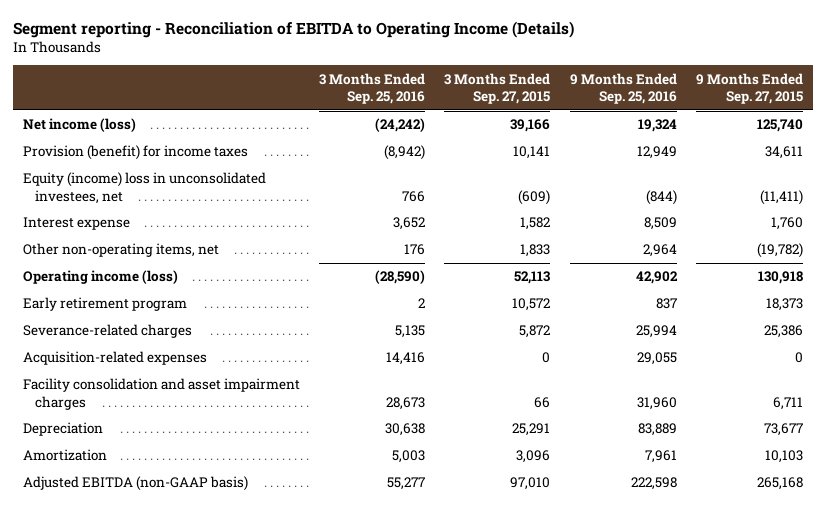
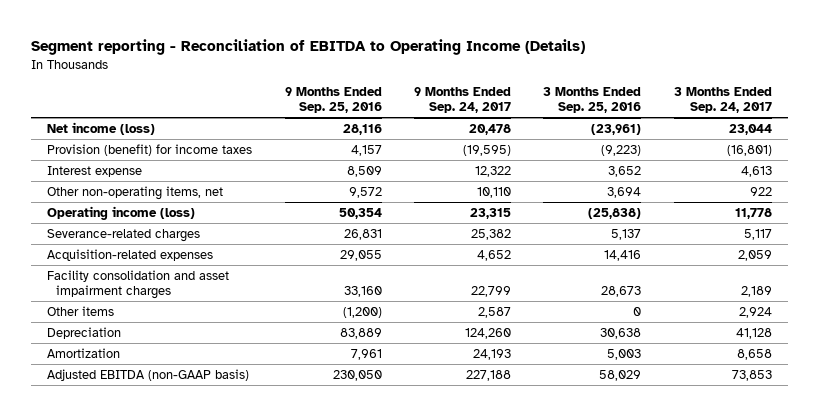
[444,72,551,105] 3 Months Ended Sep. 27, 2015 -> none
[695,72,803,105] 9 Months Ended Sep. 27, 2015 -> none
none -> [414,87,512,114] 9 Months Ended Sep. 24, 2017
none -> [673,87,772,114] 3 Months Ended Sep. 24, 2017
[22,172,266,204] Equity (income) loss in unconsolidated investees, net -> none
[374,118,425,133] (24,242) -> [591,123,642,135] (23,961)
[637,119,677,133] 19,324 -> [342,123,382,135] 28,116
[383,145,425,161] (8,942) -> [601,144,642,156] (9,223)
[636,146,677,160] 12,949 -> [350,144,382,156] 4,157
[22,297,187,312] Early retirement program -> none
[403,244,425,256] 176 -> [607,186,642,198] 3,694
[642,244,677,258] 2,964 -> [348,186,382,198] 9,572
[374,270,425,285] (28,590) -> [588,207,642,219] (25,838)
[635,271,678,285] 42,902 -> [338,207,382,219] 50,354
[394,325,425,339] 5,135 -> [611,228,642,240] 5,137
[635,325,677,339] 25,994 -> [343,228,382,240] 26,831
[636,396,677,410] 31,960 -> [343,285,382,297] 33,160
none -> [47,305,115,316] Other items
[386,477,425,491] 55,277 -> [599,369,642,381] 58,029
[630,477,677,491] 222,598 -> [332,369,382,381] 230,050

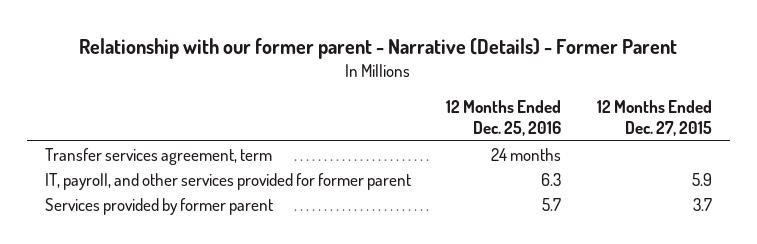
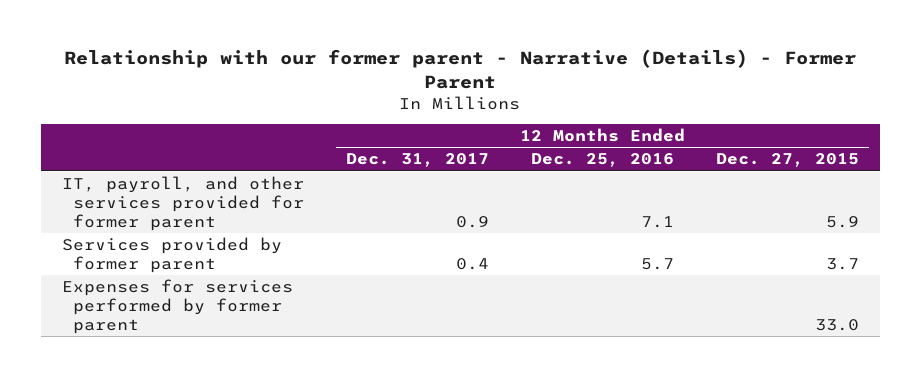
none -> [346,153,490,168] Dec. 31, 2017
[44,148,272,166] Transfer services agreement, term -> none
[541,173,562,187] 6.3 -> [641,215,675,228] 7.1
none -> [61,279,293,334] Expenses for services performed by former parent

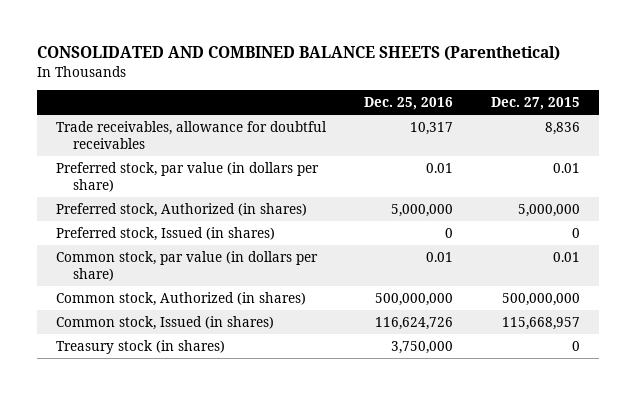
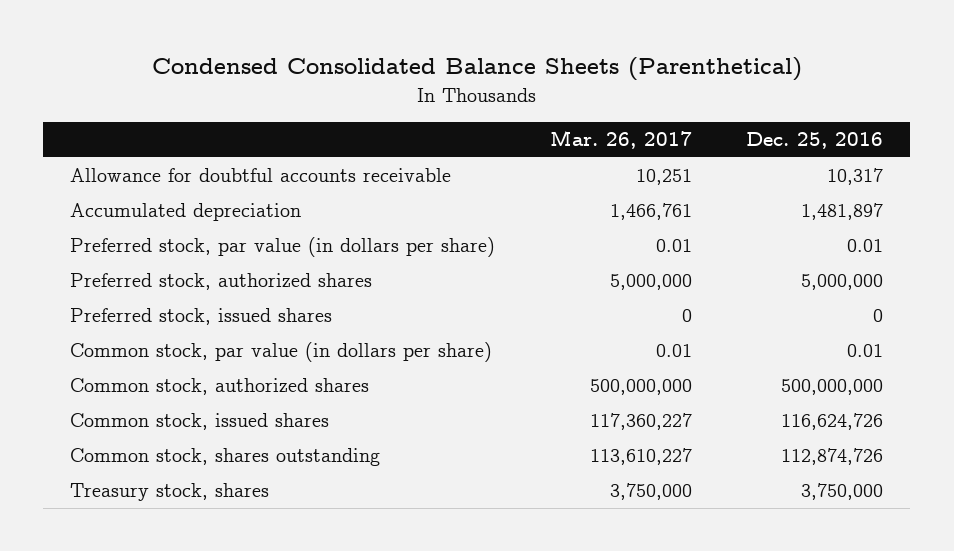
[37,46,561,62] CONSOLIDATED AND COMBINED BALANCE SHEETS (Parenthetical) -> [151,57,802,82] Condensed Consolidated Balance Sheets (Parenthetical)
[490,97,580,111] Dec. 27, 2015 -> none
none -> [549,130,692,150] Mar. 26, 2017
[56,120,328,149] Trade receivables, allowance for doubtful receivables -> [70,168,452,183] Allowance for doubtful accounts receivable
none -> [70,203,302,222] Accumulated depreciation
[56,202,308,217] Preferred stock, Authorized (in shares) -> [70,273,373,291] Preferred stock, authorized shares
[56,226,276,241] Preferred stock, Issued (in shares) -> [70,308,333,326] Preferred stock, issued shares
[56,291,307,306] Common stock, Authorized (in shares) -> [70,378,370,396] Common stock, authorized shares
[56,315,275,330] Common stock, Issued (in shares) -> [70,413,330,431] Common stock, issued shares
none -> [70,448,381,467] Common stock, shares outstanding
[56,339,226,354] Treasury stock (in shares) -> [70,483,270,502] Treasury stock, shares

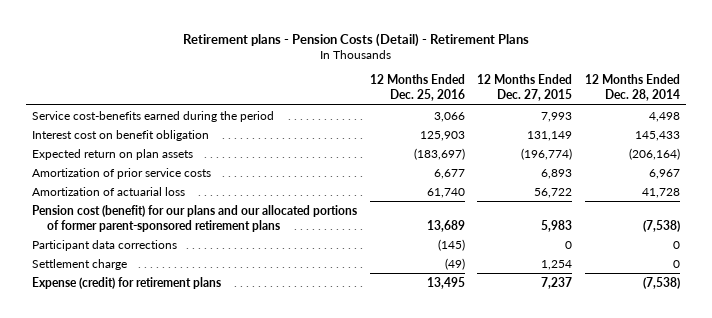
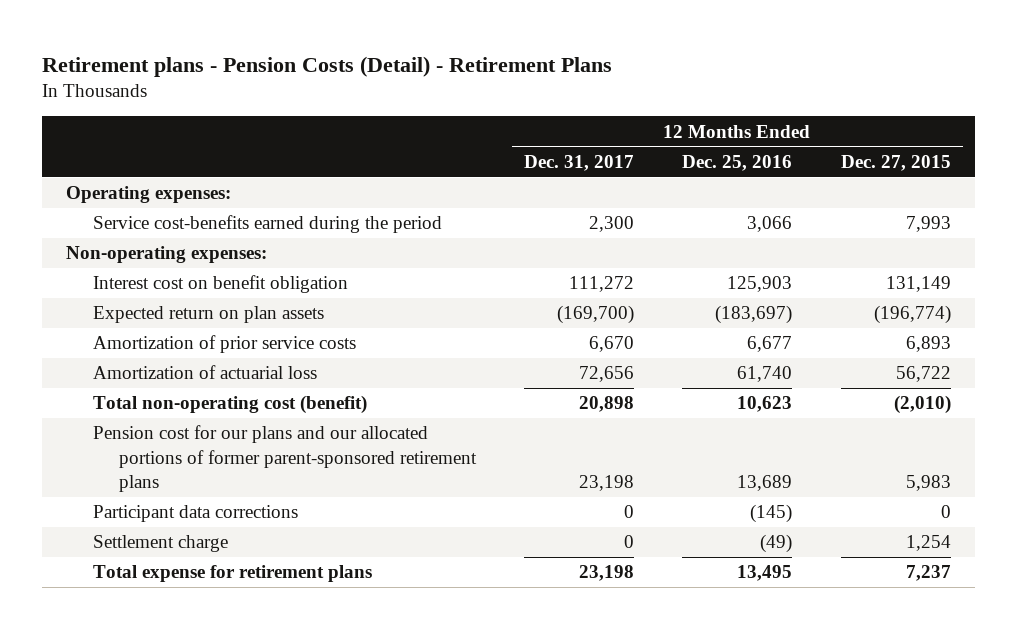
[584,74,680,102] 12 Months Ended Dec. 28, 2014 -> none
none -> [524,154,635,171] Dec. 31, 2017
none -> [66,186,232,204] Operating expenses:
none -> [66,246,268,264] Non-operating expenses:
none -> [92,395,367,415] Total non-operating cost (benefit)
[32,204,358,232] Pension cost (benefit) for our plans and our allocated portions of former parent-sponsored retirement plans -> [92,425,477,493] Pension cost for our plans and our allocated portions of former parent-sponsored retirement plans
[32,276,222,289] Expense (credit) for retirement plans -> [92,565,372,583] Total expense for retirement plans

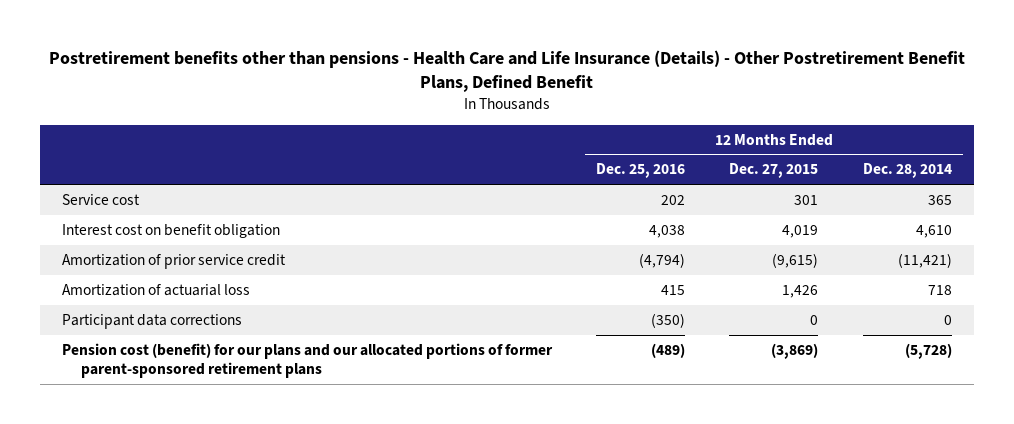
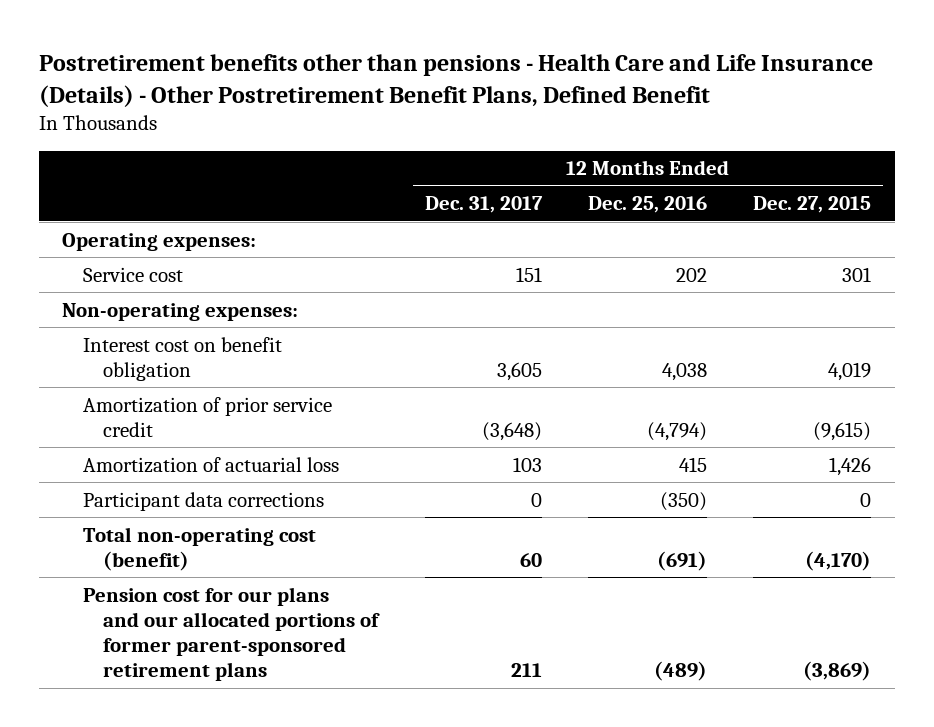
[862,163,952,179] Dec. 28, 2014 -> none
none -> [424,196,543,214] Dec. 31, 2017
none -> [62,232,257,251] Operating expenses:
none -> [62,302,299,321] Non-operating expenses:
none -> [82,526,316,571] Total non-operating cost (benefit)
[62,343,554,379] Pension cost (benefit) for our plans and our allocated portions of former parent-sponsored retirement plans -> [82,586,381,681] Pension cost for our plans and our allocated portions of former parent-sponsored retirement plans

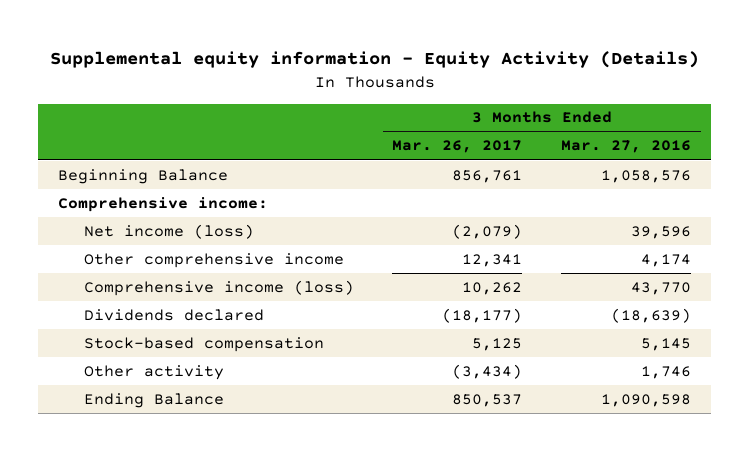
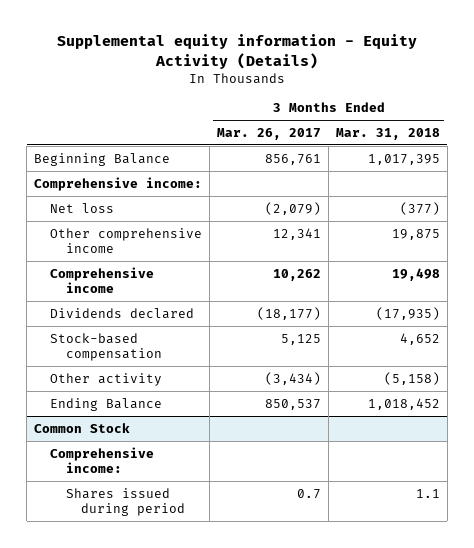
[561,140,692,154] Mar. 27, 2016 -> none
none -> [335,127,440,140] Mar. 31, 2018
[83,223,254,239] Net income (loss) -> [49,202,114,213] Net loss
[83,279,354,296] Comprehensive income (loss) -> [49,266,154,293] Comprehensive income
none -> [34,422,131,433] Common Stock
none -> [49,446,154,473] Comprehensive income:
none -> [65,487,186,516] Shares issued during period

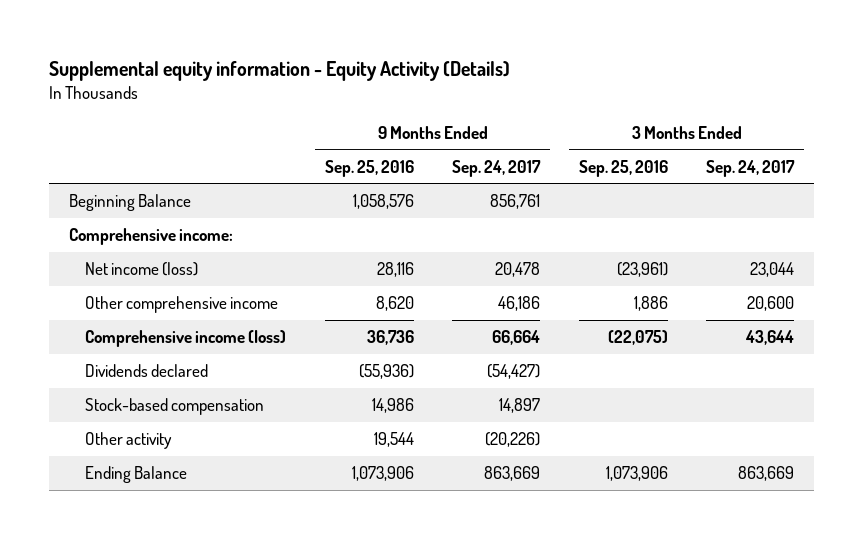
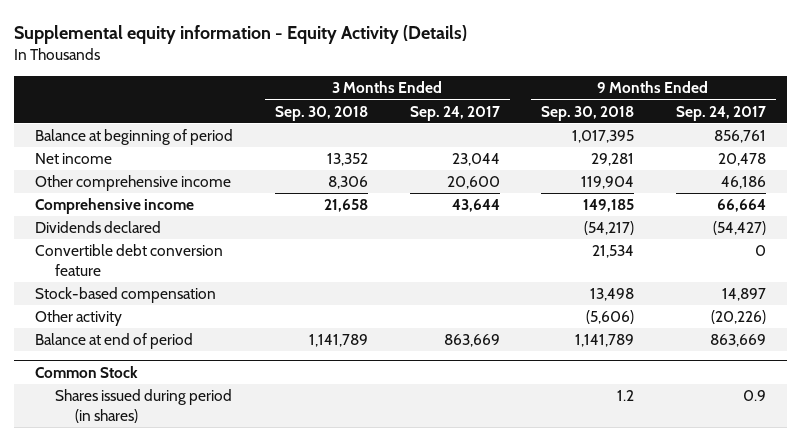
[324,159,414,177] Sep. 25, 2016 -> none
[578,159,668,177] Sep. 25, 2016 -> none
none -> [274,105,368,121] Sep. 30, 2018
none -> [541,105,635,121] Sep. 30, 2018
[68,228,233,246] Comprehensive income: -> none
[68,194,191,212] Beginning Balance -> [35,129,234,146] Balance at beginning of period
[85,262,199,277] Net income (loss) -> [35,153,113,165] Net income
[85,330,287,348] Comprehensive income (loss) -> [35,198,195,215] Comprehensive income
none -> [35,244,224,276] Convertible debt conversion feature
[85,466,188,484] Ending Balance -> [35,333,194,350] Balance at end of period
none -> [35,366,139,379] Common Stock
none -> [55,389,233,423] Shares issued during period (in shares)

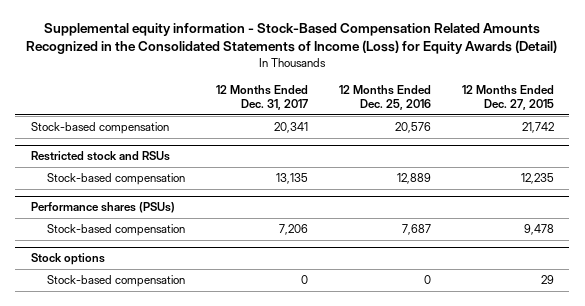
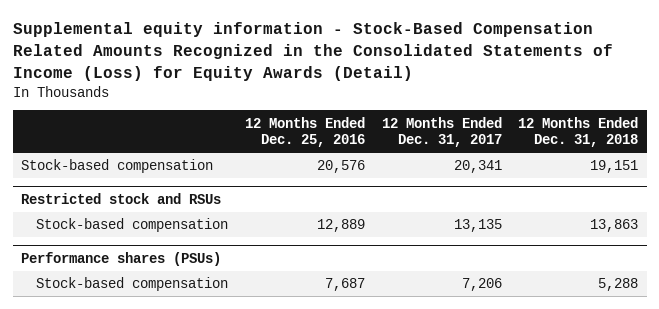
[461,84,554,111] 12 Months Ended Dec. 27, 2015 -> none
none -> [518,116,639,148] 12 Months Ended Dec. 31, 2018
[30,253,105,266] Stock options -> none
[47,275,186,288] Stock-based compensation -> none

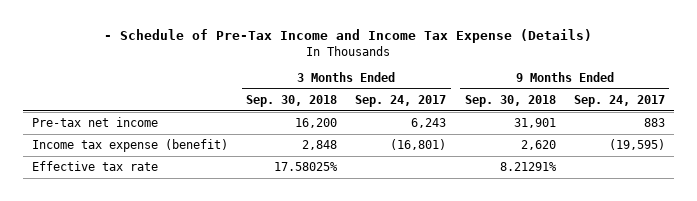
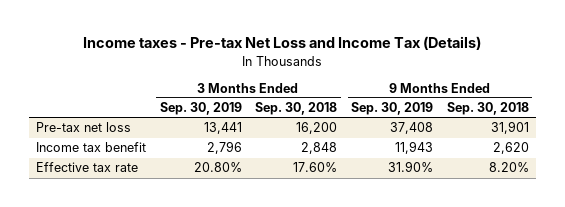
[104,29,593,44] - Schedule of Pre-Tax Income and Income Tax Expense (Details) -> [83,36,482,51] Income taxes - Pre-tax Net Loss and Income Tax (Details)
[355,94,447,107] Sep. 24, 2017 -> none
[573,94,665,107] Sep. 24, 2017 -> none
none -> [159,102,242,116] Sep. 30, 2019
none -> [351,102,434,116] Sep. 30, 2019
[31,117,158,128] Pre-tax net income -> [35,122,131,133] Pre-tax net loss
[31,139,228,153] Income tax expense (benefit) -> [35,142,146,153] Income tax benefit
[274,162,339,172] 17.58025% -> [293,162,338,173] 17.60%
[499,162,557,172] 8.21291% -> [489,162,530,173] 8.20%

